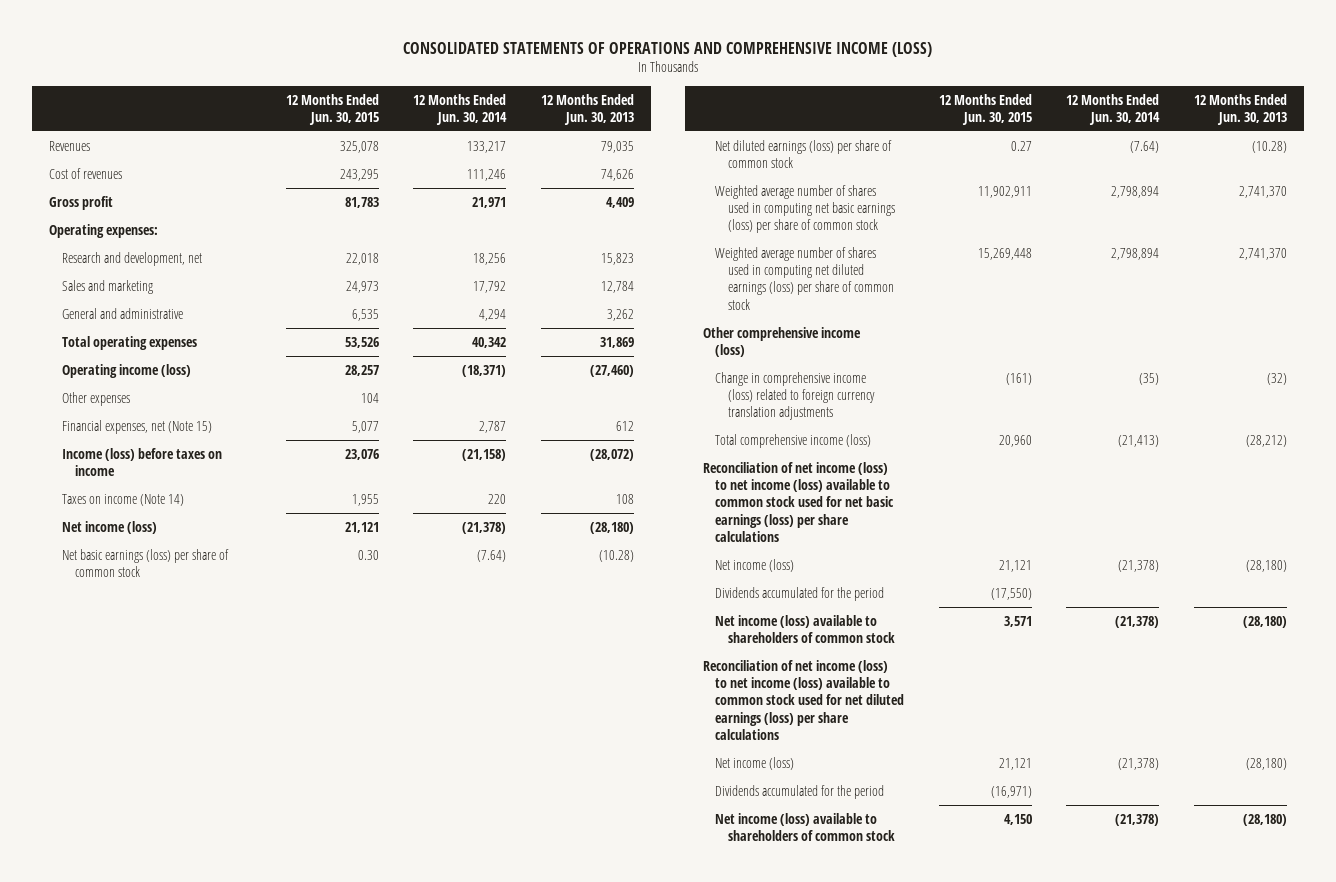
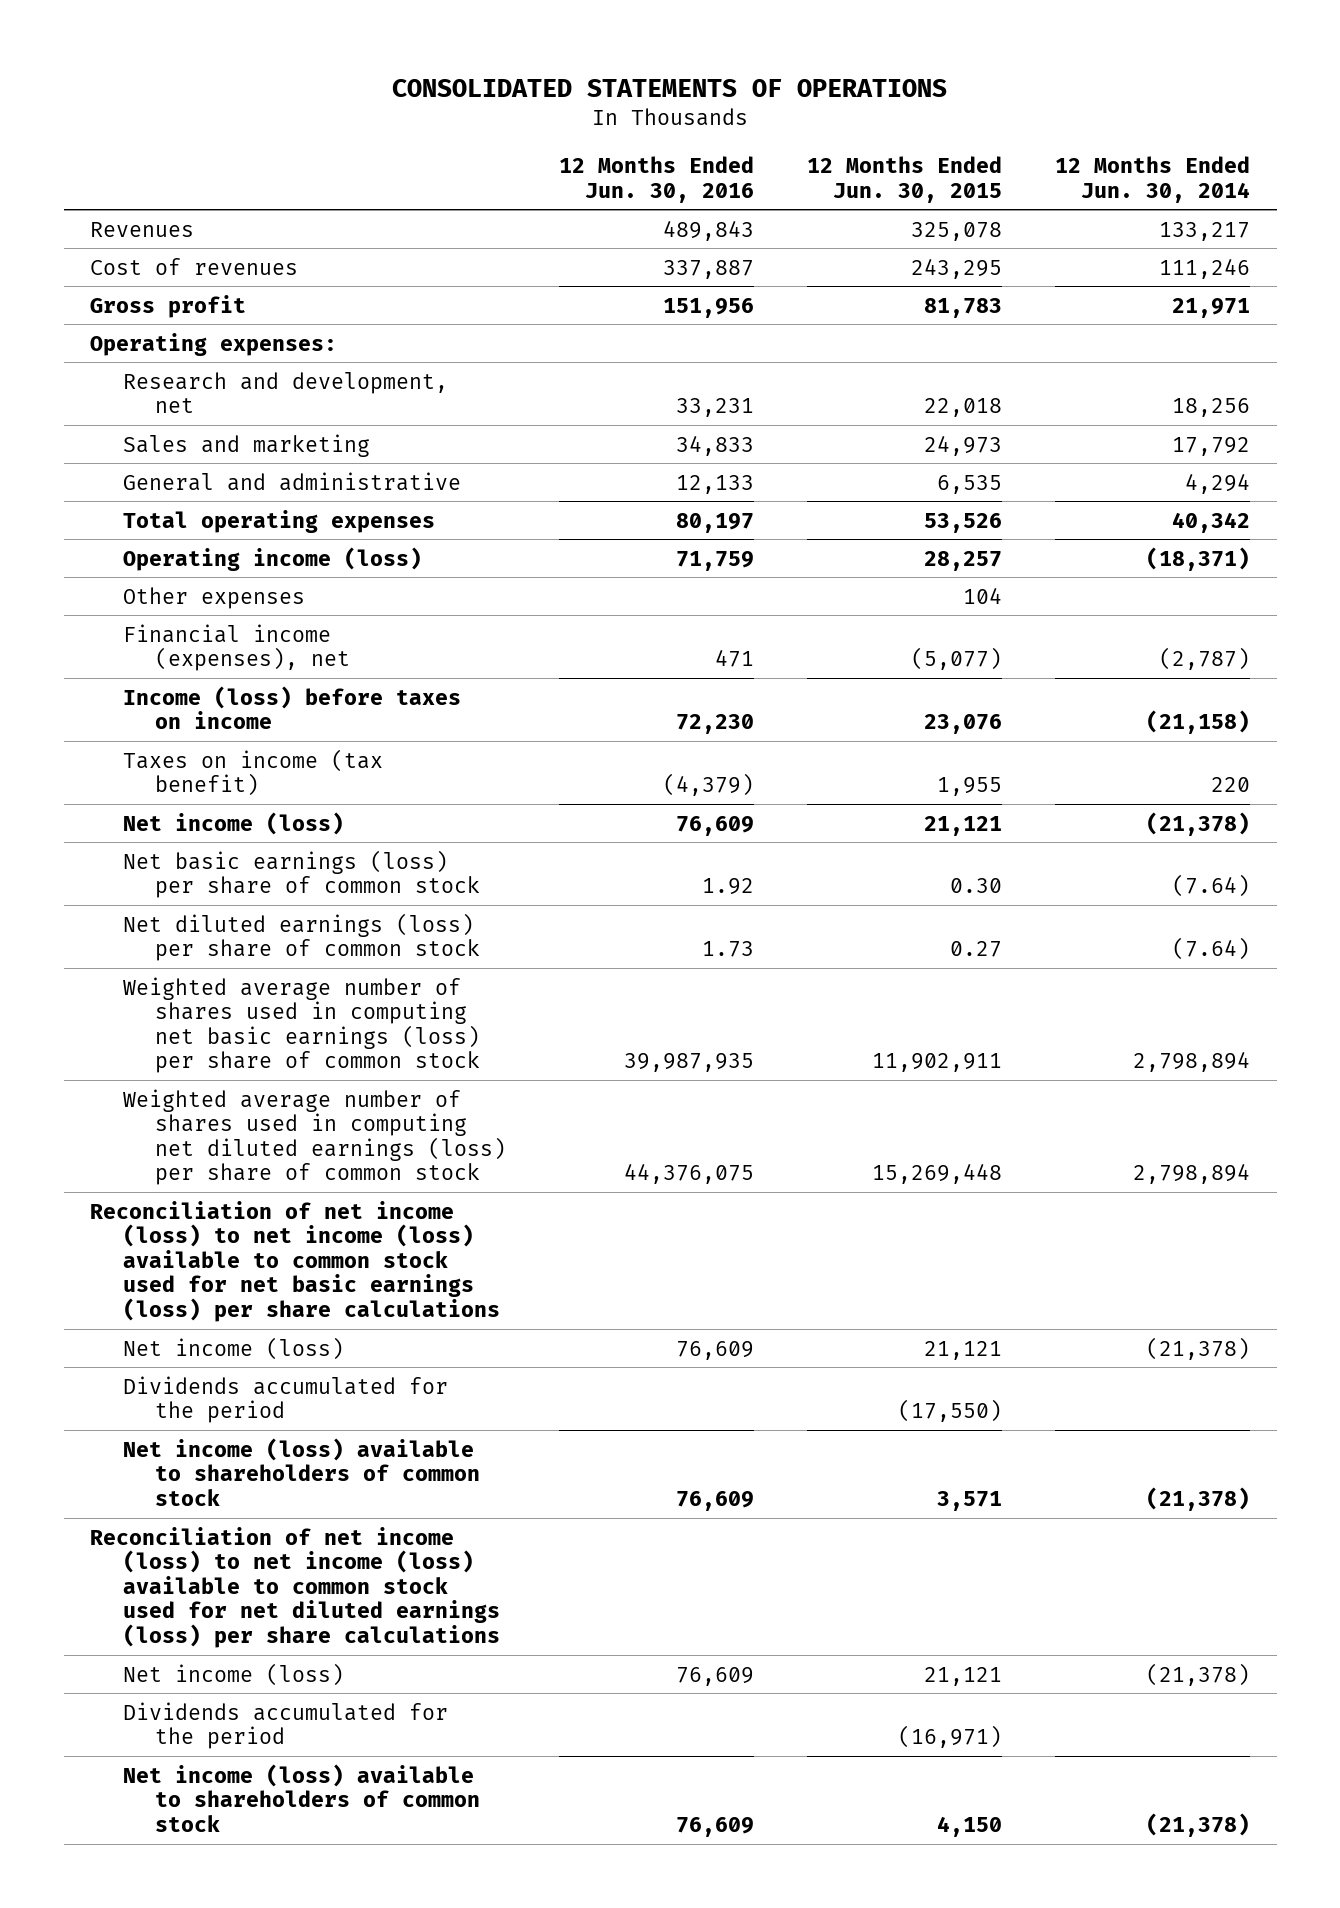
[403,41,933,57] CONSOLIDATED STATEMENTS OF OPERATIONS AND COMPREHENSIVE INCOME (LOSS) -> [392,78,948,97] CONSOLIDATED STATEMENTS OF OPERATIONS
[540,93,634,125] 12 Months Ended Jun. 30, 2013 -> none
none -> [558,156,754,203] 12 Months Ended Jun. 30, 2016
[62,419,213,434] Financial expenses, net (Note 15) -> [122,623,350,672] Financial income (expenses), net
[351,420,379,433] 5,077 -> [910,647,1002,671] (5,077)
[479,420,507,433] 2,787 -> [1159,647,1251,671] (2,787)
[62,493,185,506] Taxes on income (Note 14) -> [122,748,383,797] Taxes on income (tax benefit)
[702,326,861,357] Other comprehensive income (loss) -> none
[715,371,876,421] Change in comprehensive income (loss) related to foreign currency translation adjustments -> none
[715,433,872,448] Total comprehensive income (loss) -> none

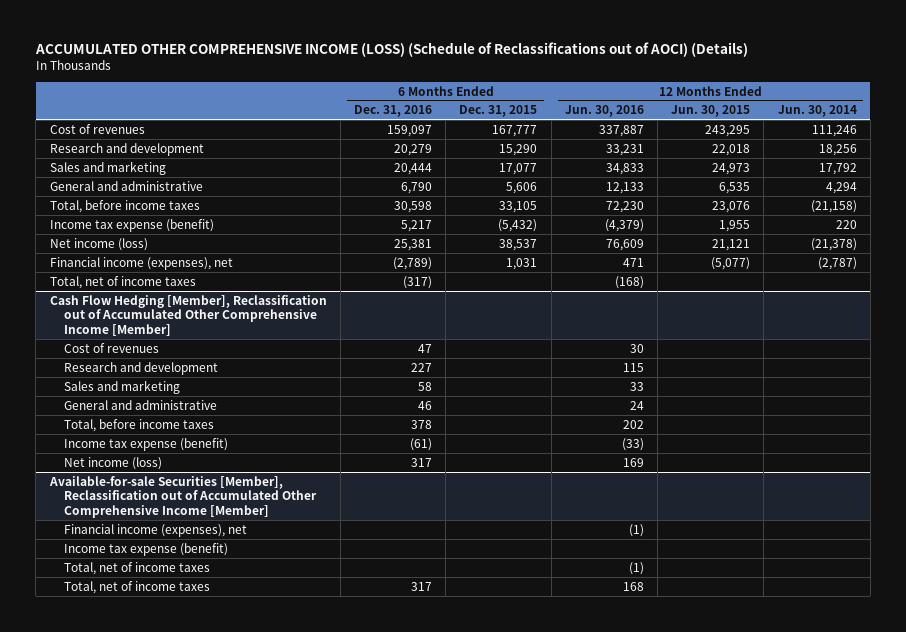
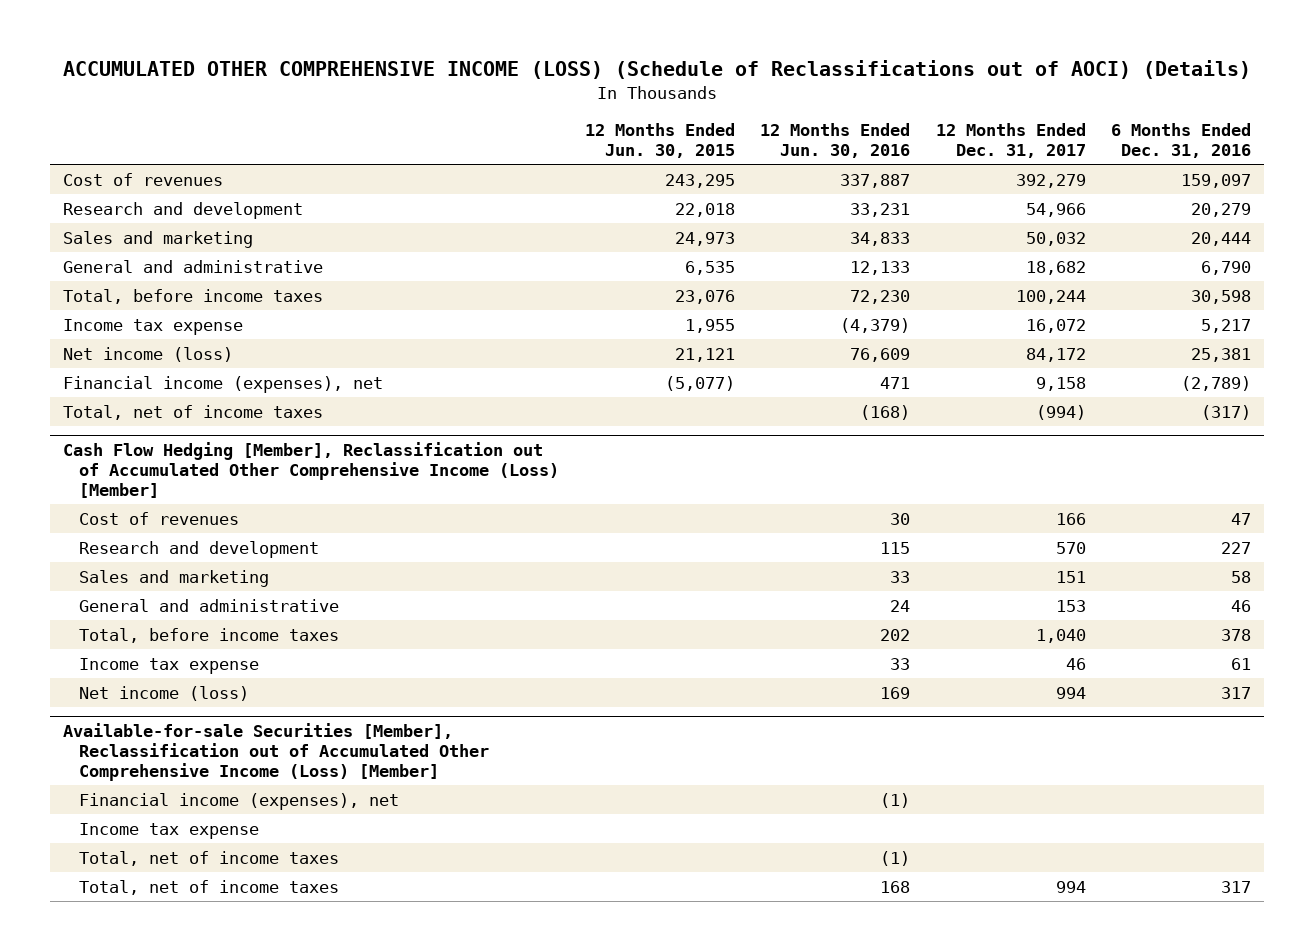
[459,105,538,118] Dec. 31, 2015 -> none
[777,105,857,118] Jun. 30, 2014 -> none
none -> [935,123,1086,159] 12 Months Ended Dec. 31, 2017
[49,218,214,232] Income tax expense (benefit) -> [62,318,243,335] Income tax expense
[49,294,327,336] Cash Flow Hedging [Member], Reclassification out of Accumulated Other Comprehensive Income [Member] -> [62,442,560,498] Cash Flow Hedging [Member], Reclassification out of Accumulated Other Comprehensive Income (Loss) [Member]
[64,437,229,451] Income tax expense (benefit) -> [79,657,260,674] Income tax expense
[409,437,432,451] (61) -> [1231,657,1252,670] 61
[621,437,644,451] (33) -> [890,657,911,670] 33
[48,475,318,518] Available-for-sale Securities [Member], Reclassification out of Accumulated Other Comprehensive Income [Member] -> [62,723,490,781] Available-for-sale Securities [Member], Reclassification out of Accumulated Other Comprehensive Income (Loss) [Member]
[64,542,229,556] Income tax expense (benefit) -> [79,822,260,839] Income tax expense

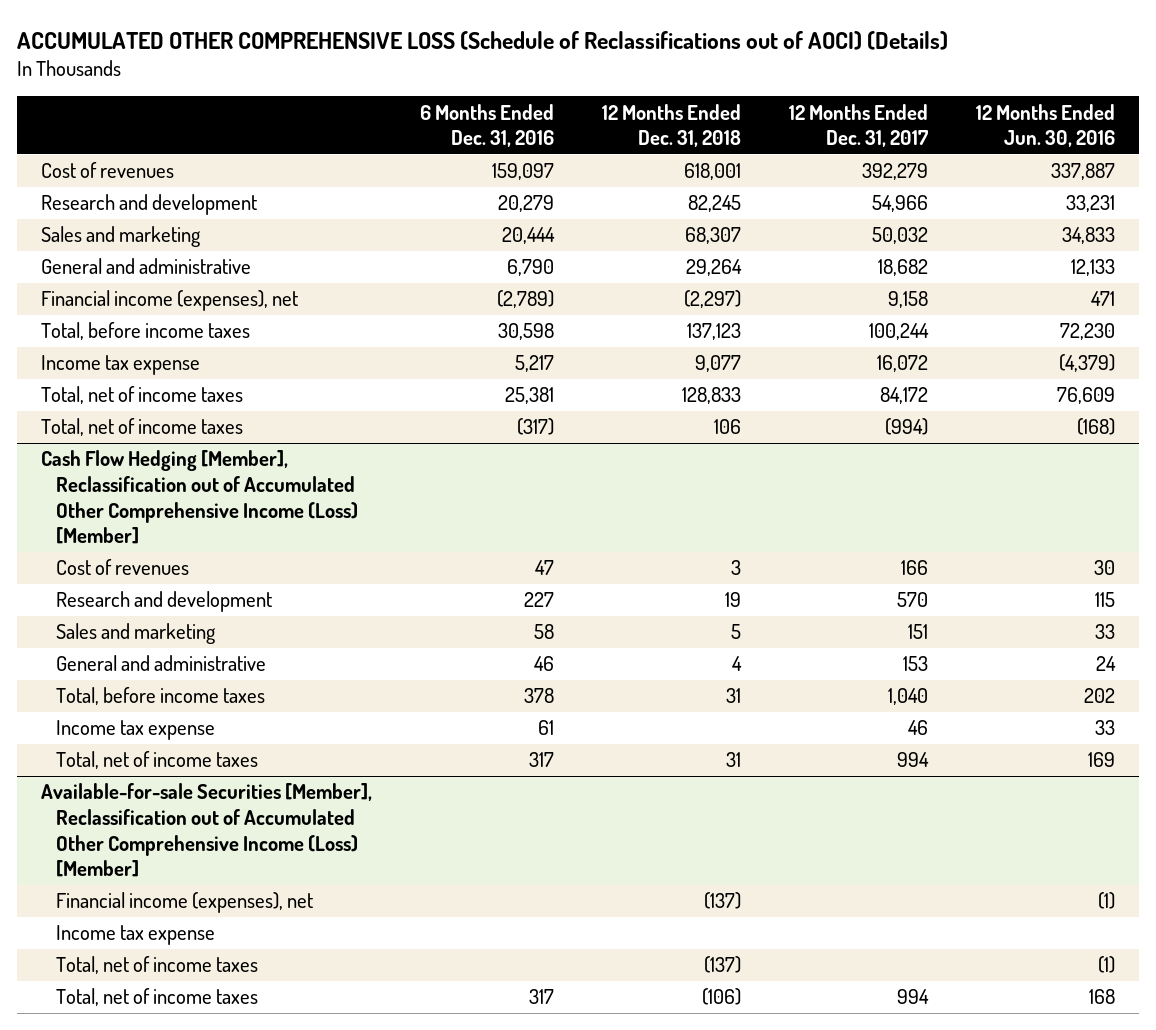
[63,60,1252,80] ACCUMULATED OTHER COMPREHENSIVE INCOME (LOSS) (Schedule of Reclassifications out of AOCI) (Details) -> [17,30,949,50] ACCUMULATED OTHER COMPREHENSIVE LOSS (Schedule of Reclassifications out of AOCI) (Details)
[584,123,735,159] 12 Months Ended Jun. 30, 2015 -> none
none -> [602,103,742,148] 12 Months Ended Dec. 31, 2018
[62,375,383,393] Financial income (expenses), net -> [41,290,299,312] Financial income (expenses), net
[62,346,233,362] Net income (loss) -> [41,386,244,405] Total, net of income taxes
[79,685,250,701] Net income (loss) -> [56,751,259,770] Total, net of income taxes

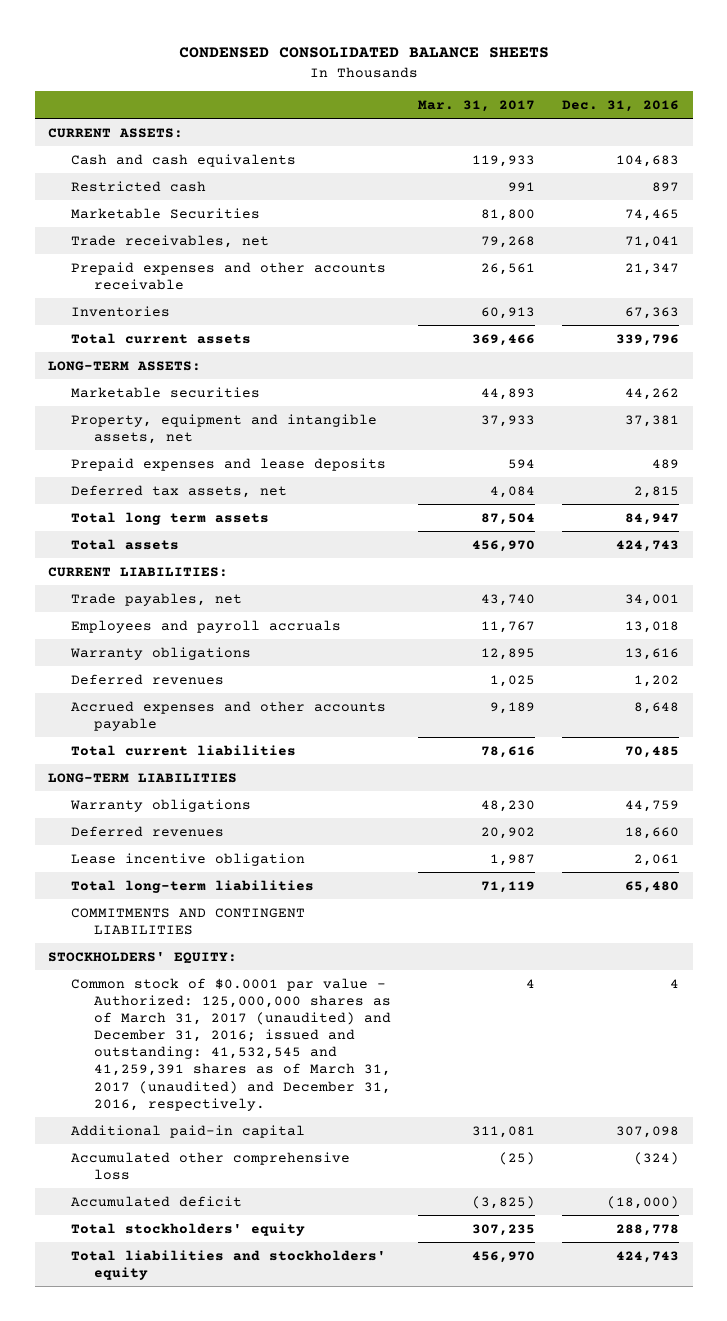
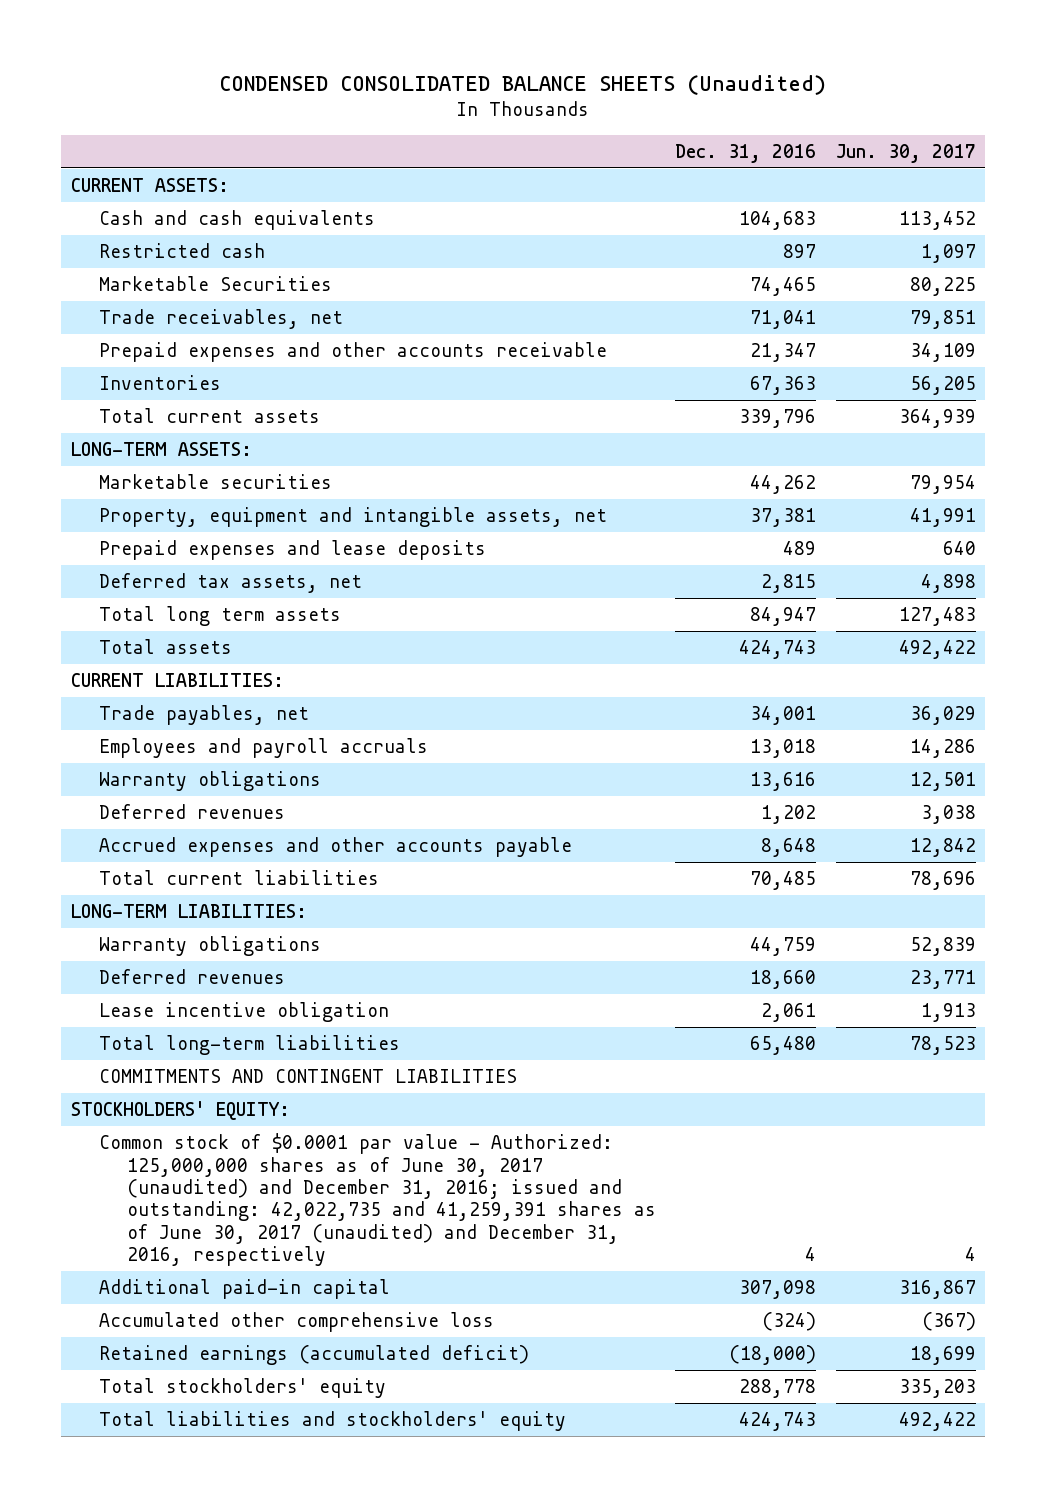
[178,47,549,59] CONDENSED CONSOLIDATED BALANCE SHEETS -> [219,74,827,95] CONDENSED CONSOLIDATED BALANCE SHEETS (Unaudited)
[417,99,535,112] Mar. 31, 2017 -> none
none -> [835,143,976,163] Jun. 30, 2017
[48,772,238,783] LONG-TERM LIABILITIES -> [71,904,308,919] LONG-TERM LIABILITIES:
[71,977,391,1111] Common stock of $0.0001 par value - Authorized: 125,000,000 shares as of March 31, 2017 (unaudited) and December 31, 2016; issued and outstanding: 41,532,545 and 41,259,391 shares as of March 31, 2017 (unaudited) and December 31, 2016, respectively. -> [98,1133,656,1267] Common stock of $0.0001 par value - Authorized: 125,000,000 shares as of June 30, 2017 (unaudited) and December 31, 2016; issued and outstanding: 42,022,735 and 41,259,391 shares as of June 30, 2017 (unaudited) and December 31, 2016, respectively
[71,1195,243,1207] Accumulated deficit -> [98,1345,529,1366] Retained earnings (accumulated deficit)

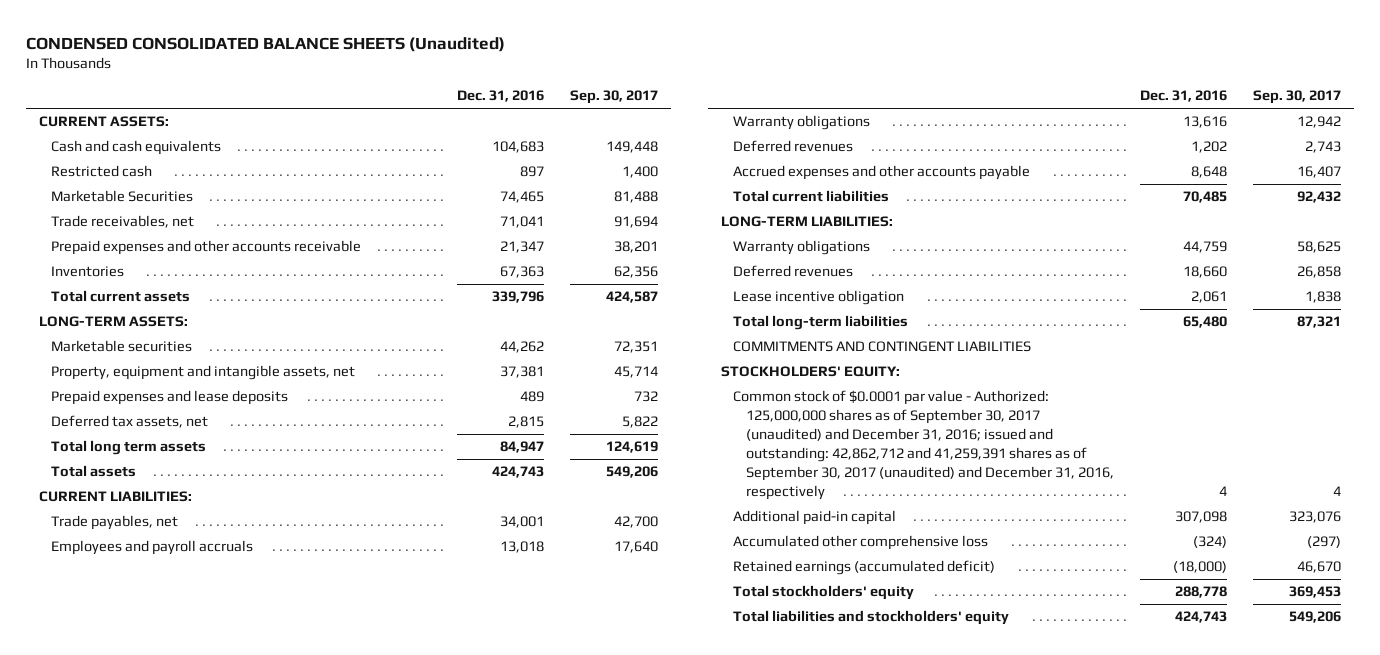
[835,143,976,163] Jun. 30, 2017 -> none
none -> [570,90,659,105] Sep. 30, 2017
[98,1133,656,1267] Common stock of $0.0001 par value - Authorized: 125,000,000 shares as of June 30, 2017 (unaudited) and December 31, 2016; issued and outstanding: 42,022,735 and 41,259,391 shares as of June 30, 2017 (unaudited) and December 31, 2016, respectively -> [733,390,1114,500] Common stock of $0.0001 par value - Authorized: 125,000,000 shares as of September 30, 2017 (unaudited) and December 31, 2016; issued and outstanding: 42,862,712 and 41,259,391 shares as of September 30, 2017 (unaudited) and December 31, 2016, respectively

